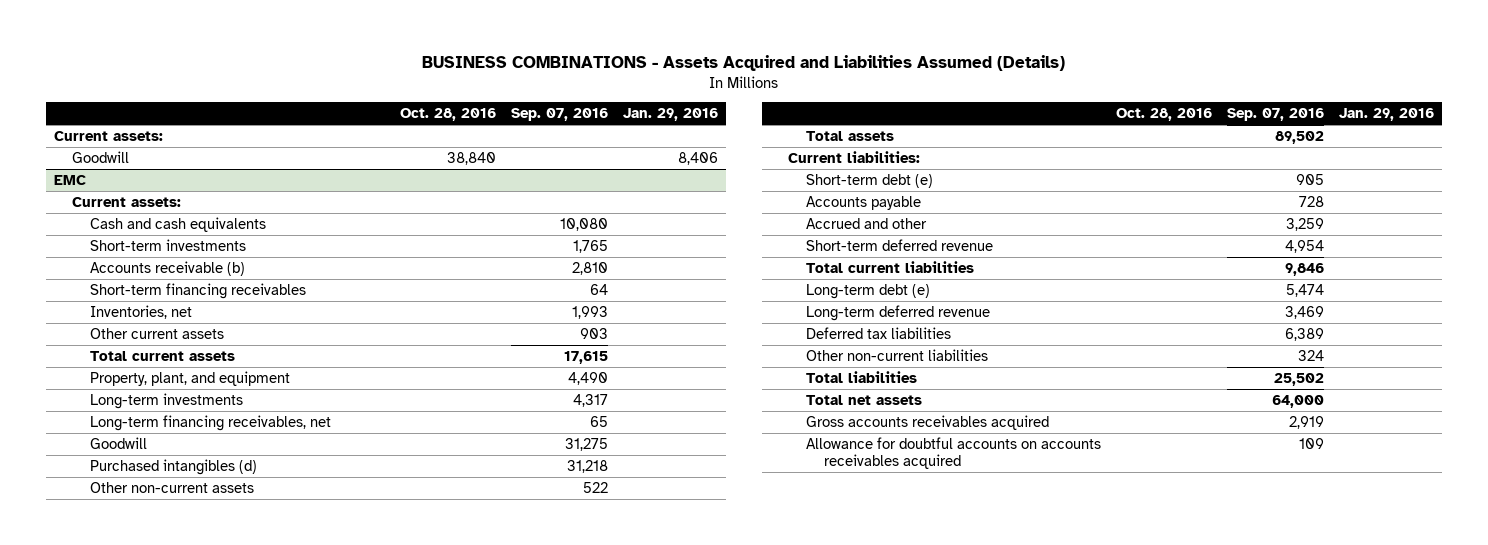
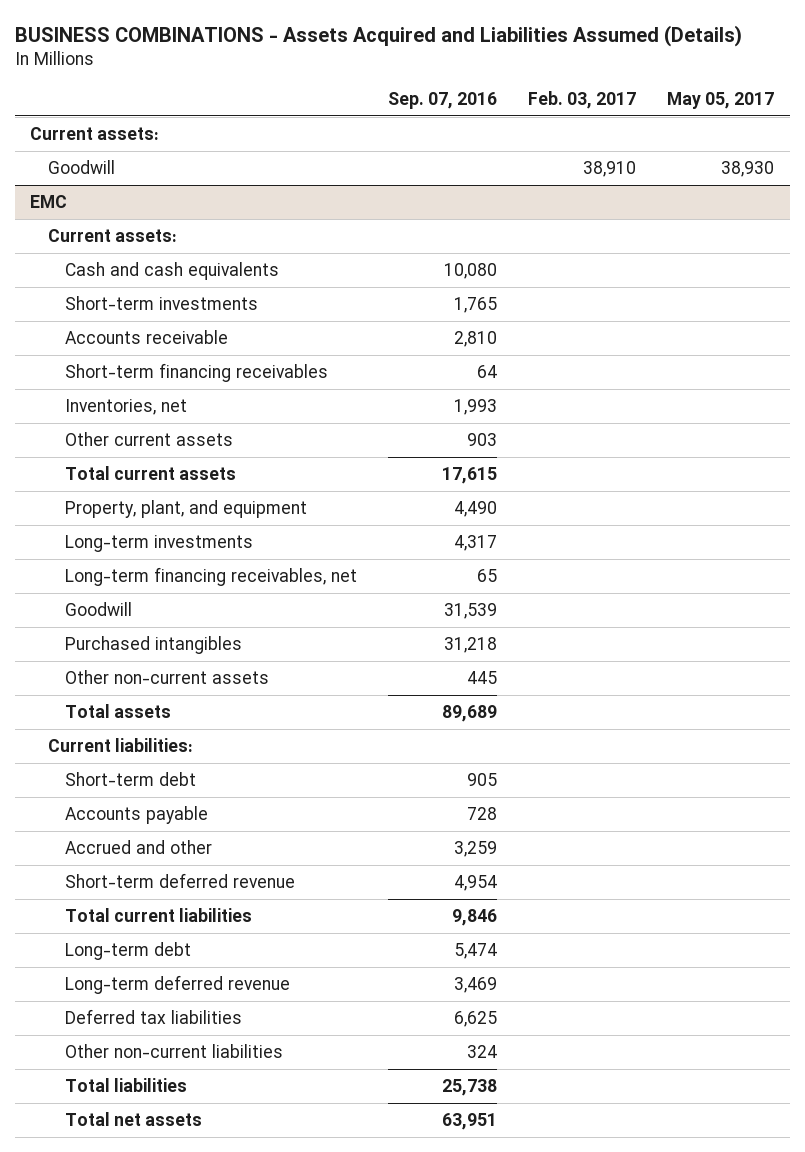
[399,108,496,122] Oct. 28, 2016 -> none
[623,108,719,122] Jan. 29, 2016 -> none
none -> [528,91,637,110] Feb. 03, 2017
none -> [667,92,775,110] May 05, 2017
[89,260,245,276] Accounts receivable (b) -> [65,329,229,344] Accounts receivable
[565,437,609,451] 31,275 -> [444,602,498,619] 31,539
[89,458,257,475] Purchased intangibles (d) -> [65,635,243,654] Purchased intangibles
[583,481,609,493] 522 -> [467,670,498,684] 445
[1275,130,1325,144] 89,502 -> [442,704,498,722] 89,689
[805,173,933,188] Short-term debt (e) -> [65,771,197,786] Short-term debt
[805,283,930,299] Long-term debt (e) -> [65,941,192,960] Long-term debt
[1285,327,1325,341] 6,389 -> [454,1010,498,1027] 6,625
[805,414,1049,430] Gross accounts receivables acquired -> none
[805,436,1101,469] Allowance for doubtful accounts on accounts receivables acquired -> none
[1274,372,1325,386] 25,502 -> [442,1078,498,1096] 25,738
[1272,394,1325,408] 64,000 -> [442,1112,498,1130] 63,951

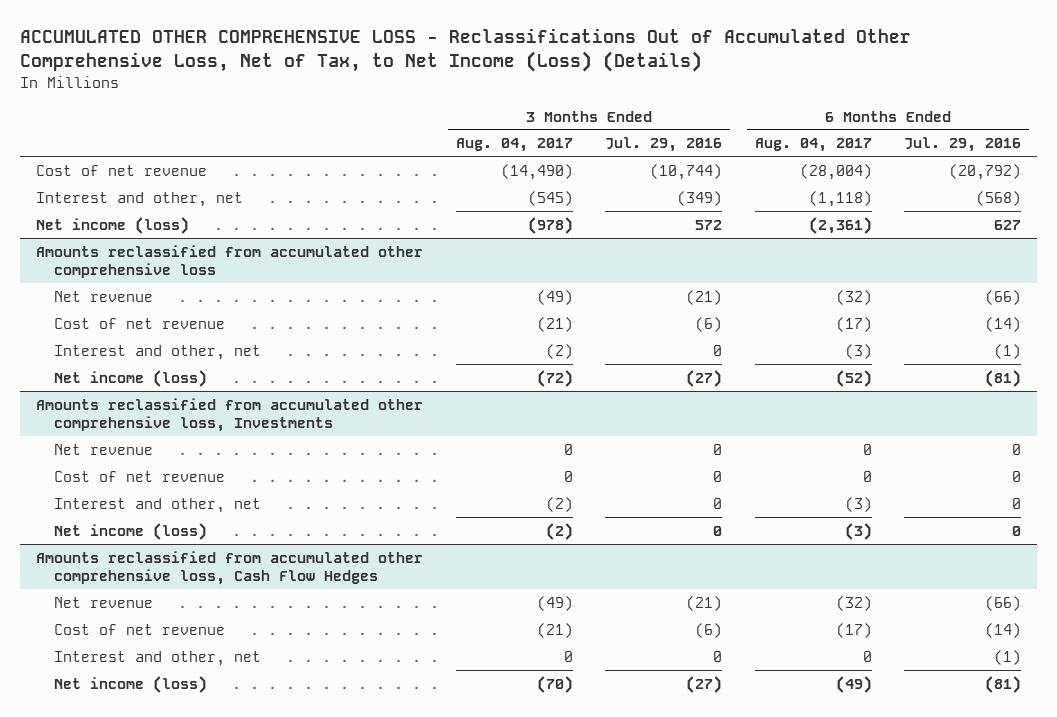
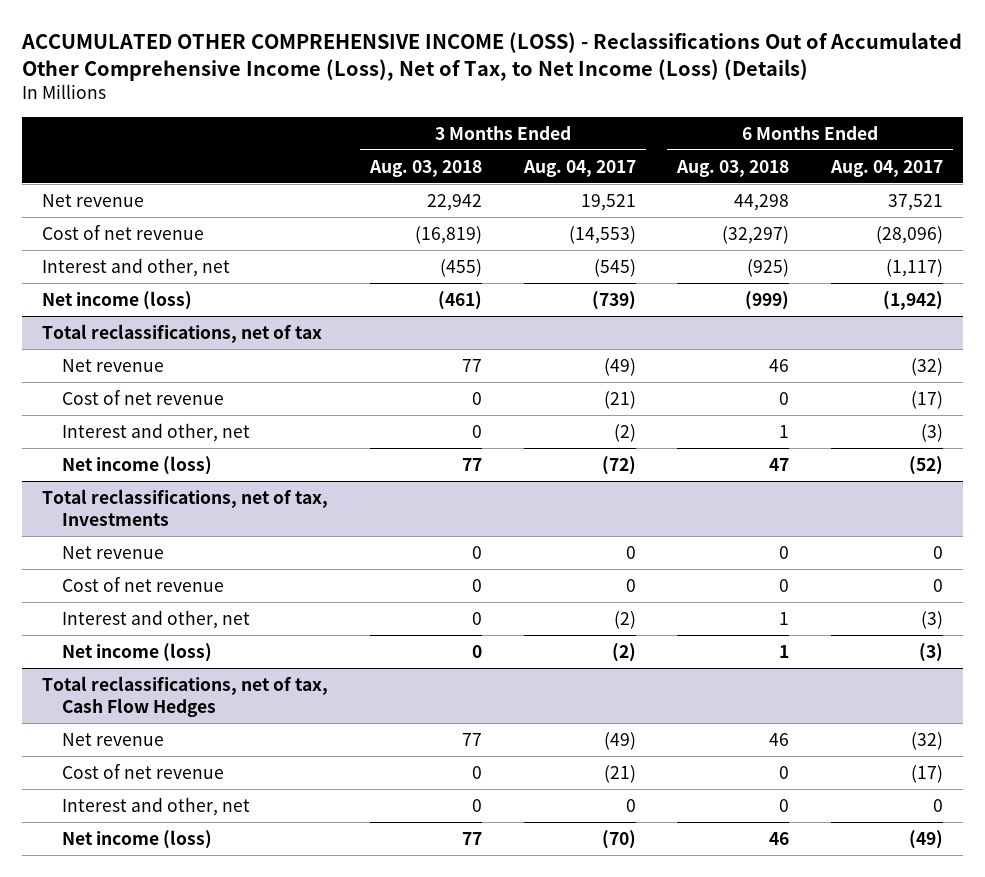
[19,28,911,73] ACCUMULATED OTHER COMPREHENSIVE LOSS - Reclassifications Out of Accumulated Other Comprehensive Loss, Net of Tax, to Net Income (Loss) (Details) -> [20,31,962,81] ACCUMULATED OTHER COMPREHENSIVE INCOME (LOSS) - Reclassifications Out of Accumulated Other Comprehensive Income (Loss), Net of Tax, to Net Income (Loss) (Details)
[605,137,723,153] Jul. 29, 2016 -> none
[904,137,1022,153] Jul. 29, 2016 -> none
none -> [369,159,483,177] Aug. 03, 2018
none -> [676,159,790,177] Aug. 03, 2018
none -> [42,193,145,207] Net revenue
[500,163,573,180] (14,490) -> [568,225,636,244] (14,553)
[799,163,872,180] (28,004) -> [875,225,943,244] (28,096)
[808,190,872,207] (1,118) -> [885,258,943,277] (1,117)
[527,216,573,234] (978) -> [591,290,636,310] (739)
[808,216,872,234] (2,361) -> [882,290,943,310] (1,942)
[36,244,424,279] Amounts reclassified from accumulated other comprehensive loss -> [42,323,323,343] Total reclassifications, net of tax
[36,397,424,433] Amounts reclassified from accumulated other comprehensive loss, Investments -> none
none -> [42,488,329,526] Total reclassifications, net of tax, Investments
[36,550,424,586] Amounts reclassified from accumulated other comprehensive loss, Cash Flow Hedges -> none
none -> [42,675,329,717] Total reclassifications, net of tax, Cash Flow Hedges

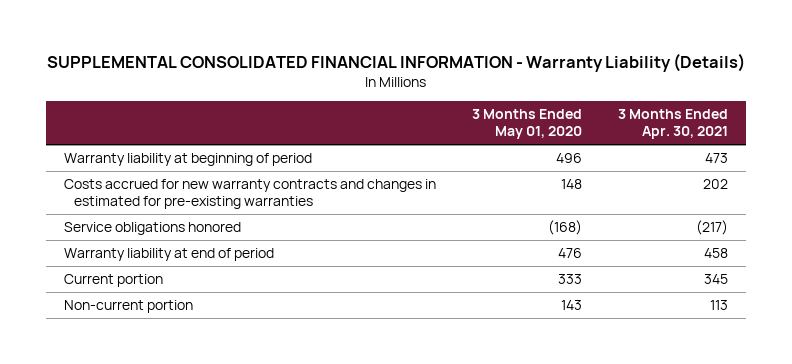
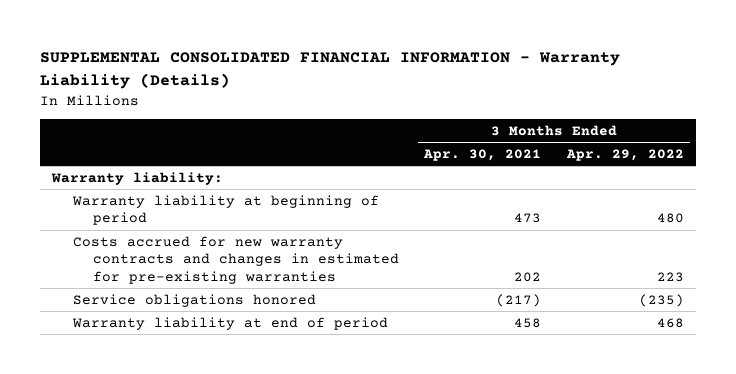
[471,109,582,140] 3 Months Ended May 01, 2020 -> none
none -> [565,148,684,161] Apr. 29, 2022
none -> [51,171,224,185] Warranty liability:
[63,274,163,288] Current portion -> none
[63,300,193,314] Non-current portion -> none

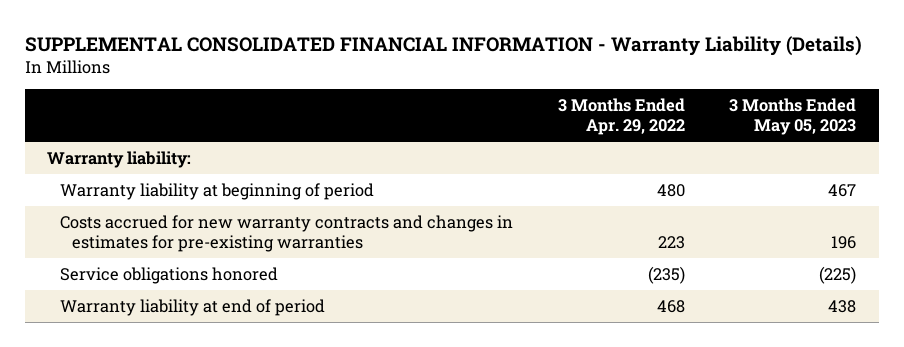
[423,148,542,161] Apr. 30, 2021 -> none
none -> [729,98,857,136] 3 Months Ended May 05, 2023
[72,235,400,284] Costs accrued for new warranty contracts and changes in estimated for pre-existing warranties -> [59,214,513,252] Costs accrued for new warranty contracts and changes in estimates for pre-existing warranties

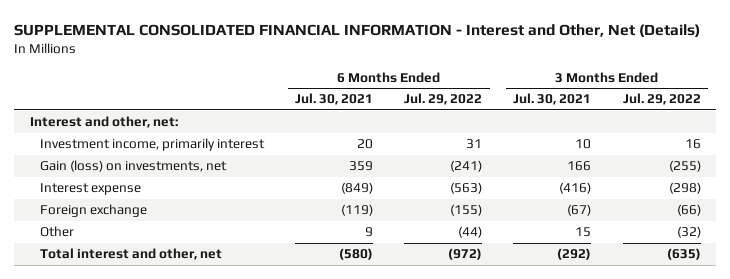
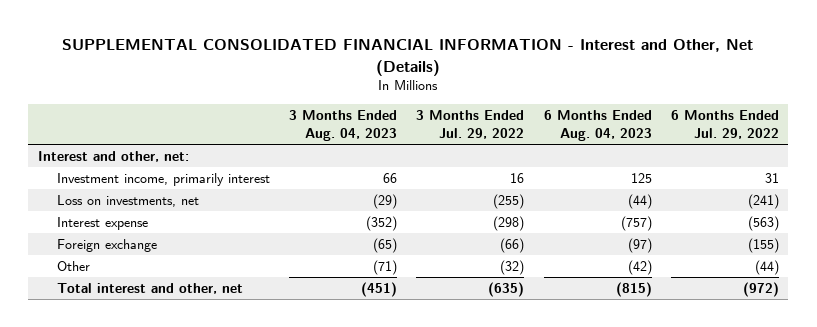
[295,93,374,106] Jul. 30, 2021 -> none
[513,93,592,106] Jul. 30, 2021 -> none
none -> [289,110,398,142] 3 Months Ended Aug. 04, 2023
none -> [543,110,652,142] 6 Months Ended Aug. 04, 2023
[40,160,228,173] Gain (loss) on investments, net -> [57,194,200,207] Loss on investments, net

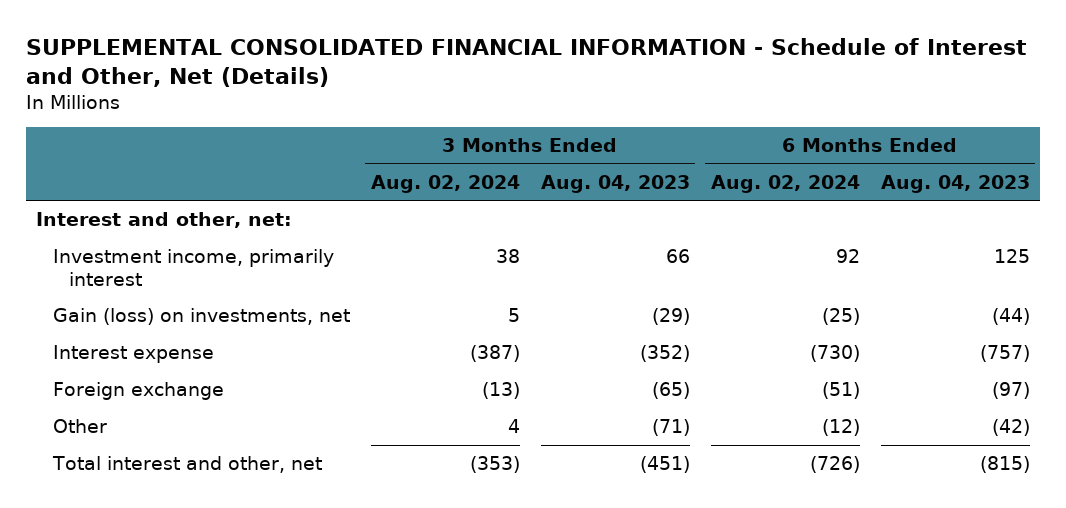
[62,38,754,76] SUPPLEMENTAL CONSOLIDATED FINANCIAL INFORMATION - Interest and Other, Net (Details) -> [25,37,1027,87] SUPPLEMENTAL CONSOLIDATED FINANCIAL INFORMATION - Schedule of Interest and Other, Net (Details)
[416,110,525,140] 3 Months Ended Jul. 29, 2022 -> none
[670,110,779,140] 6 Months Ended Jul. 29, 2022 -> none
none -> [370,174,520,193] Aug. 02, 2024
none -> [710,174,860,193] Aug. 02, 2024
[57,194,200,207] Loss on investments, net -> [52,308,350,326] Gain (loss) on investments, net

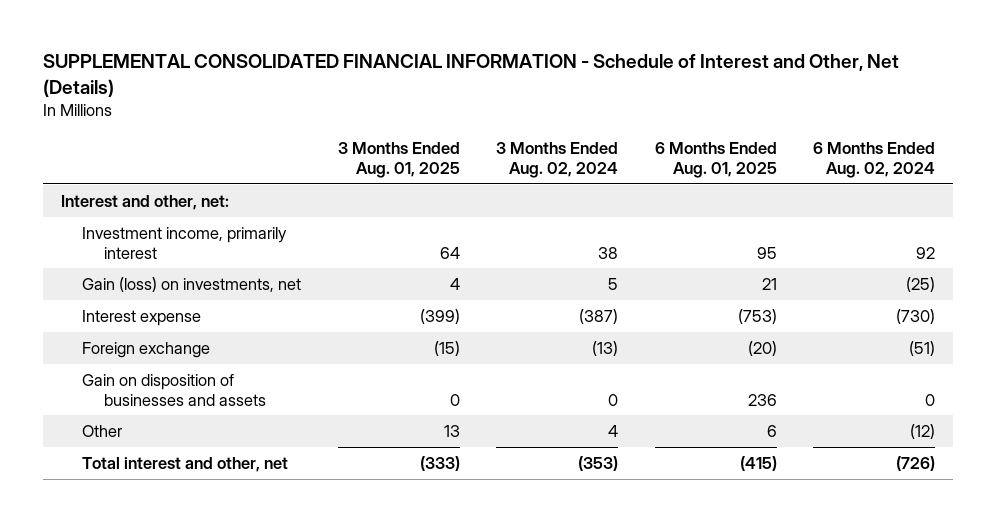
[540,174,690,193] Aug. 04, 2023 -> none
[880,174,1030,193] Aug. 04, 2023 -> none
none -> [337,141,460,178] 3 Months Ended Aug. 01, 2025
none -> [654,141,777,178] 6 Months Ended Aug. 01, 2025
none -> [82,373,266,406] Gain on disposition of businesses and assets

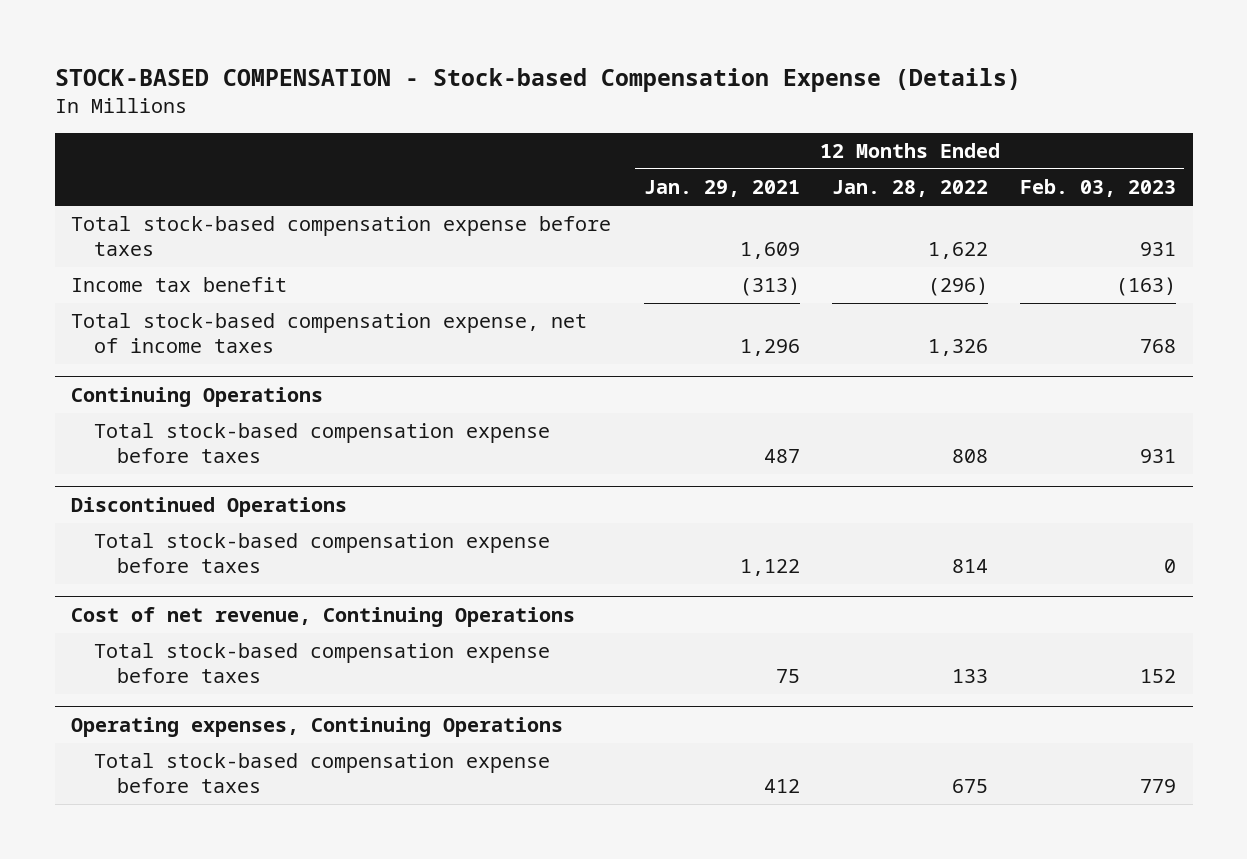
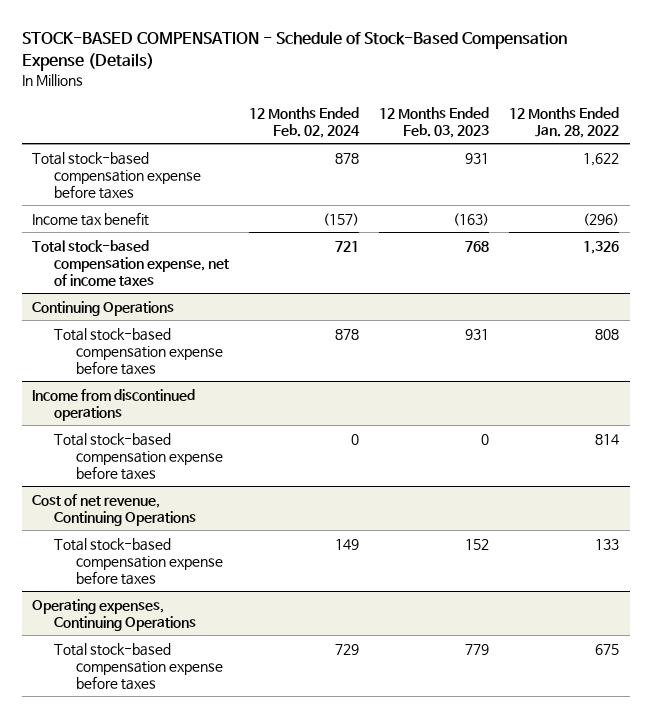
[54,67,1021,92] STOCK-BASED COMPENSATION - Stock-based Compensation Expense (Details) -> [22,31,568,71] STOCK-BASED COMPENSATION - Schedule of Stock-Based Compensation Expense (Details)
[643,180,800,198] Jan. 29, 2021 -> none
none -> [249,106,361,138] 12 Months Ended Feb. 02, 2024
[71,496,348,517] Discontinued Operations -> [32,388,196,421] Income from discontinued operations

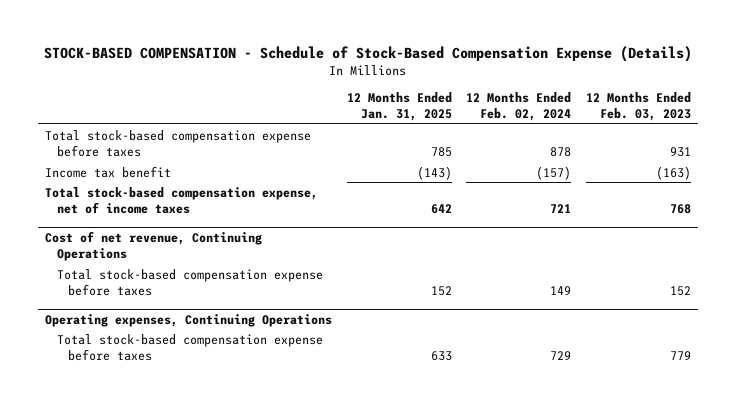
[509,106,620,138] 12 Months Ended Jan. 28, 2022 -> none
none -> [346,91,452,122] 12 Months Ended Jan. 31, 2025
[32,300,175,316] Continuing Operations -> none
[53,327,223,375] Total stock-based compensation expense before taxes -> none
[32,388,196,421] Income from discontinued operations -> none
[53,432,223,480] Total stock-based compensation expense before taxes -> none

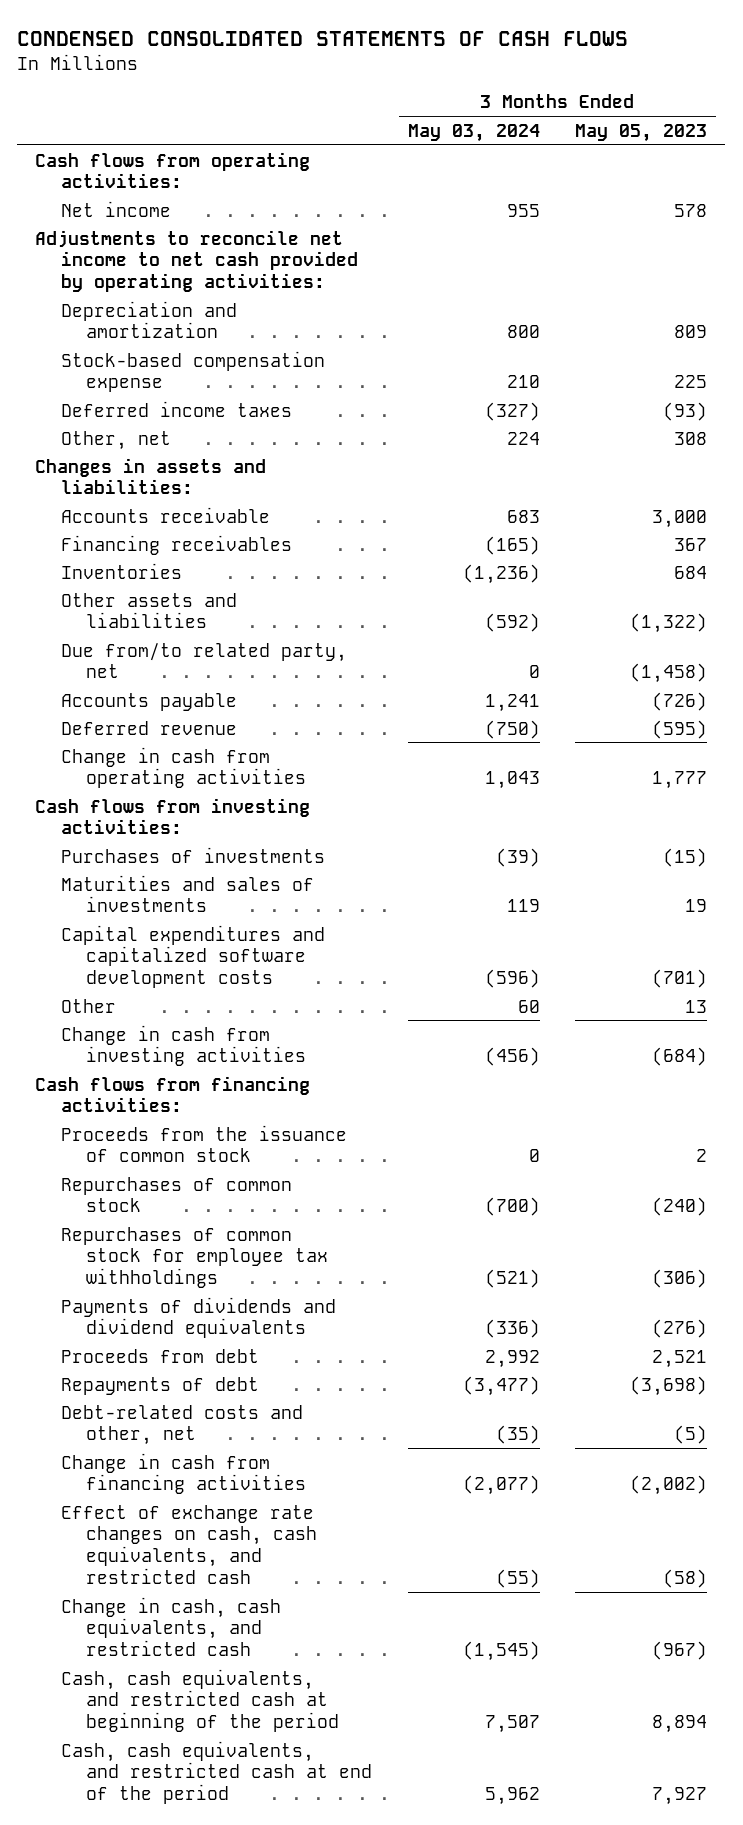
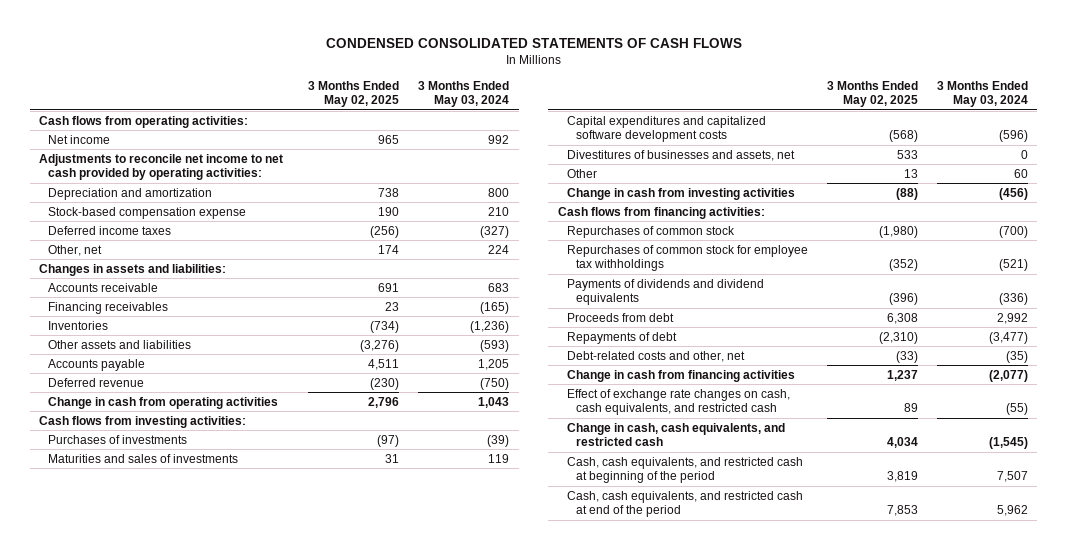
[575,123,708,142] May 05, 2023 -> none
none -> [308,80,400,108] 3 Months Ended May 02, 2025
[506,203,540,217] 955 -> [488,134,510,144] 992
[60,642,347,679] Due from/to related party, net -> none
[484,613,540,633] (592) -> [480,339,510,352] (593)
[484,693,540,712] 1,241 -> [478,358,510,370] 1,205
none -> [566,149,795,161] Divestitures of businesses and assets, net
[60,1124,347,1163] Proceeds from the issuance of common stock -> none

